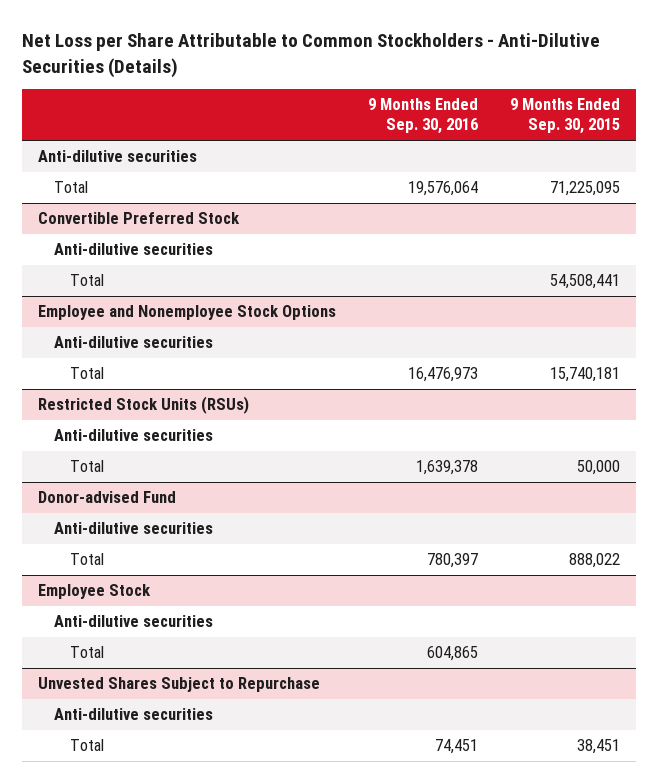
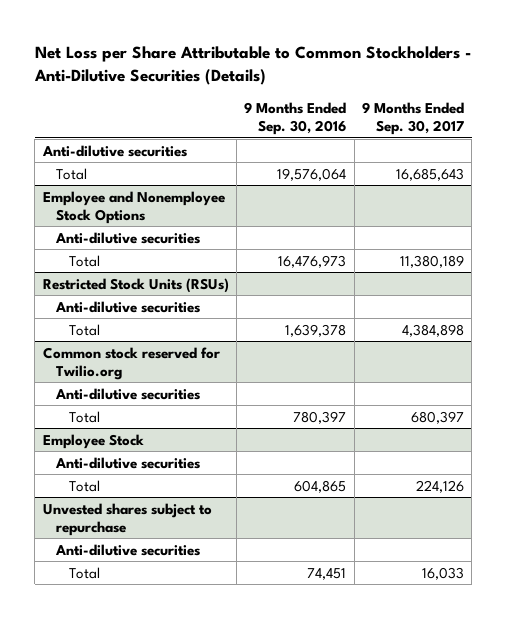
[509,98,620,135] 9 Months Ended Sep. 30, 2015 -> none
none -> [361,101,464,135] 9 Months Ended Sep. 30, 2017
[37,212,240,225] Convertible Preferred Stock -> none
[53,243,213,256] Anti-dilutive securities -> none
[70,274,105,287] Total -> none
[37,491,176,504] Donor-advised Fund -> [42,346,220,380] Common stock reserved for Twilio.org
[37,677,320,693] Unvested Shares Subject to Repurchase -> [42,502,212,536] Unvested shares subject to repurchase

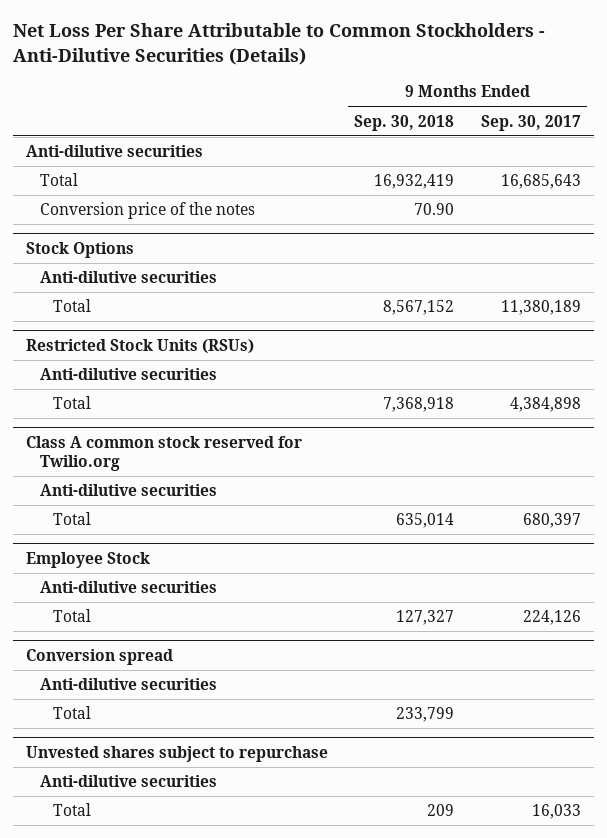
[33,46,471,86] Net Loss per Share Attributable to Common Stockholders - Anti-Dilutive Securities (Details) -> [12,23,545,65] Net Loss Per Share Attributable to Common Stockholders - Anti-Dilutive Securities (Details)
[244,101,347,135] 9 Months Ended Sep. 30, 2016 -> none
none -> [354,114,455,131] Sep. 30, 2018
[42,190,225,224] Employee and Nonemployee Stock Options -> none
none -> [39,202,255,220] Conversion price of the notes
none -> [26,241,135,258] Stock Options
[42,346,220,380] Common stock reserved for Twilio.org -> [26,435,303,471] Class A common stock reserved for Twilio.org
none -> [26,648,174,665] Conversion spread
none -> [39,678,217,691] Anti-dilutive securities
none -> [53,706,92,720] Total

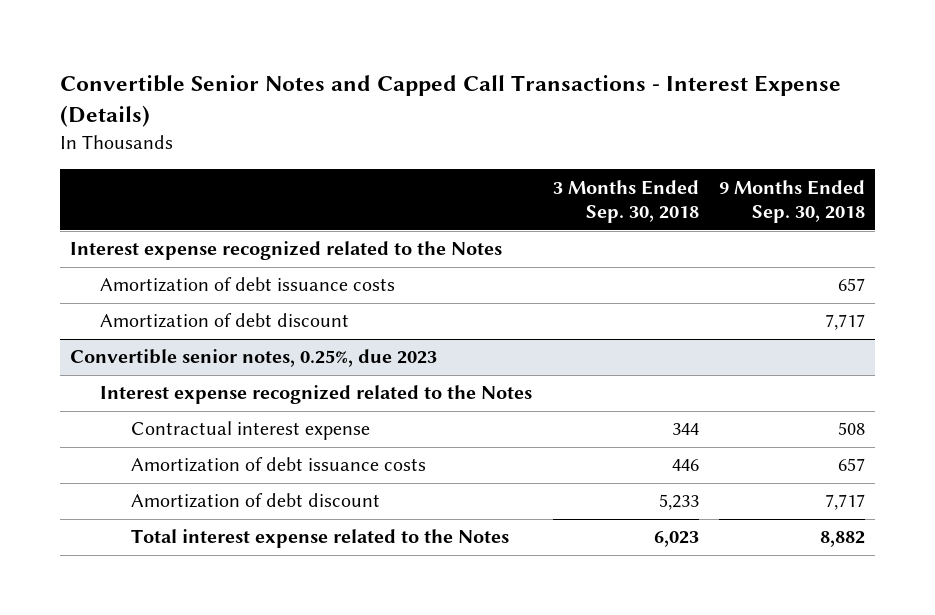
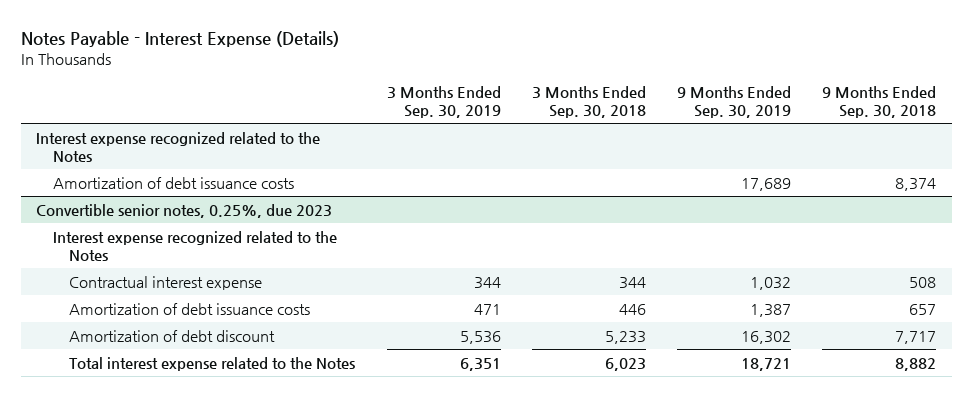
[59,74,841,128] Convertible Senior Notes and Capped Call Transactions - Interest Expense (Details) -> [20,30,339,47] Notes Payable - Interest Expense (Details)
none -> [386,86,501,119] 3 Months Ended Sep. 30, 2019
none -> [677,86,792,119] 9 Months Ended Sep. 30, 2019
[100,313,350,329] Amortization of debt discount -> none
[838,278,866,292] 657 -> [895,177,937,191] 8,374

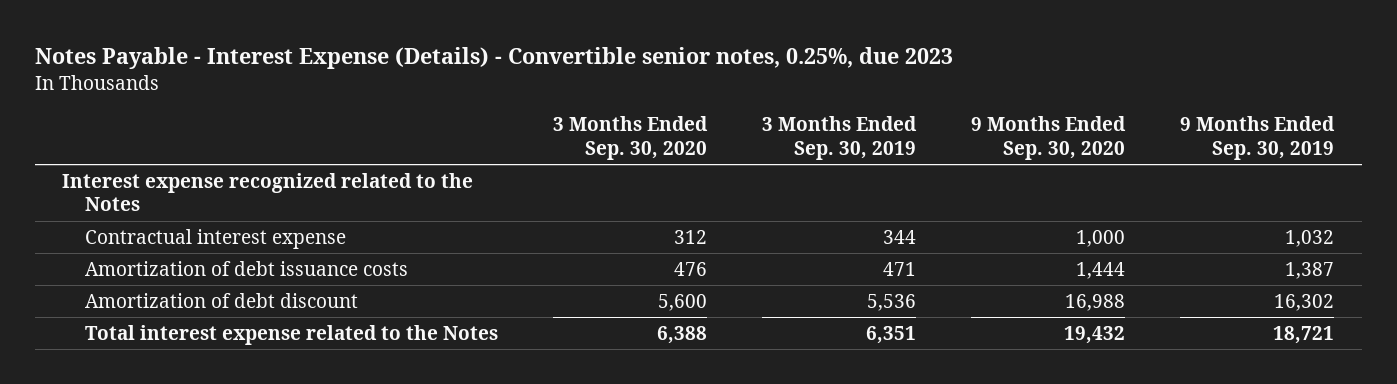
[20,30,339,47] Notes Payable - Interest Expense (Details) -> [34,47,953,70] Notes Payable - Interest Expense (Details) - Convertible senior notes, 0.25%, due 2023
[531,86,646,119] 3 Months Ended Sep. 30, 2018 -> none
[822,86,937,119] 9 Months Ended Sep. 30, 2018 -> none
none -> [552,116,708,160] 3 Months Ended Sep. 30, 2020
none -> [971,116,1127,160] 9 Months Ended Sep. 30, 2020
[52,176,294,189] Amortization of debt issuance costs -> none
[36,203,333,218] Convertible senior notes, 0.25%, due 2023 -> none
[52,230,337,261] Interest expense recognized related to the Notes -> none

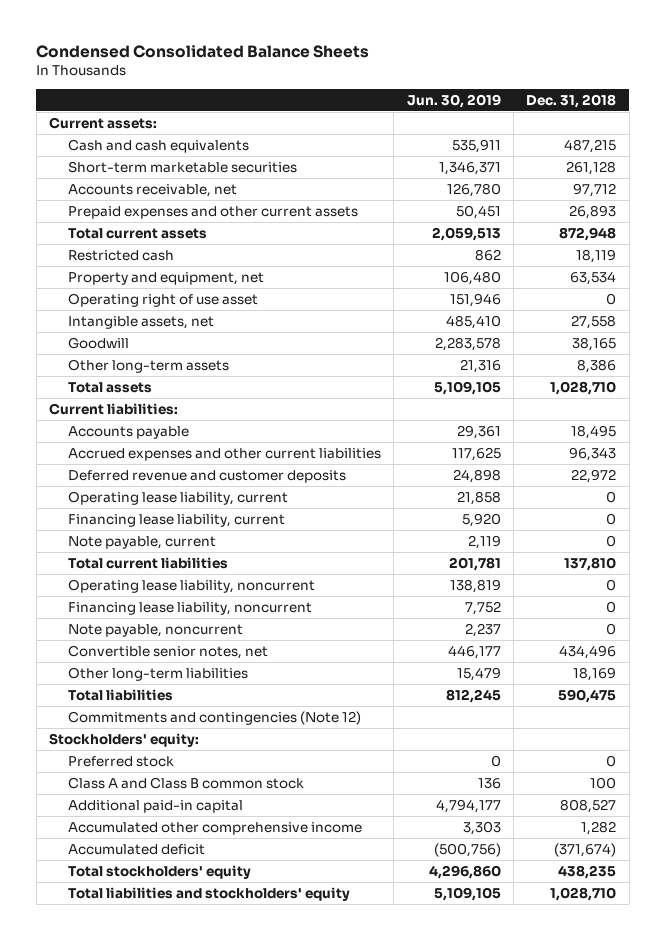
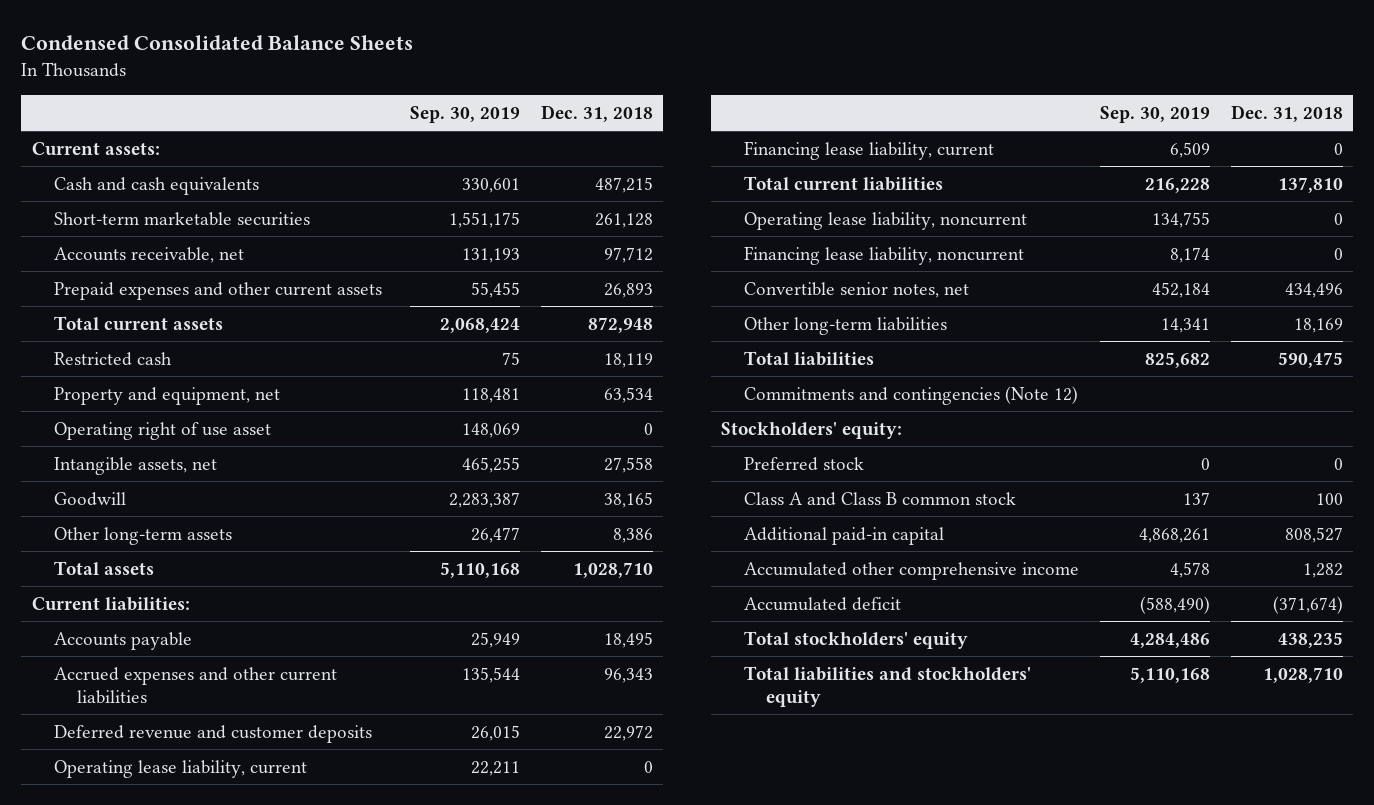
[406,93,501,108] Jun. 30, 2019 -> none
none -> [410,105,521,123] Sep. 30, 2019
[67,535,216,549] Note payable, current -> none
[67,623,243,637] Note payable, noncurrent -> none

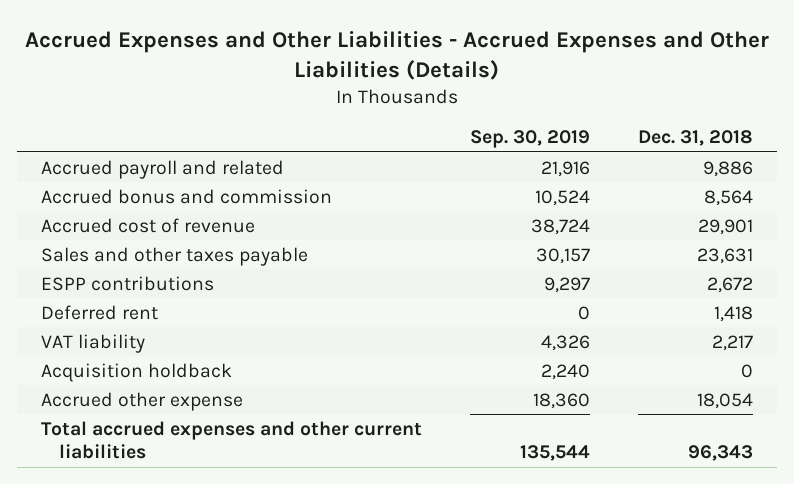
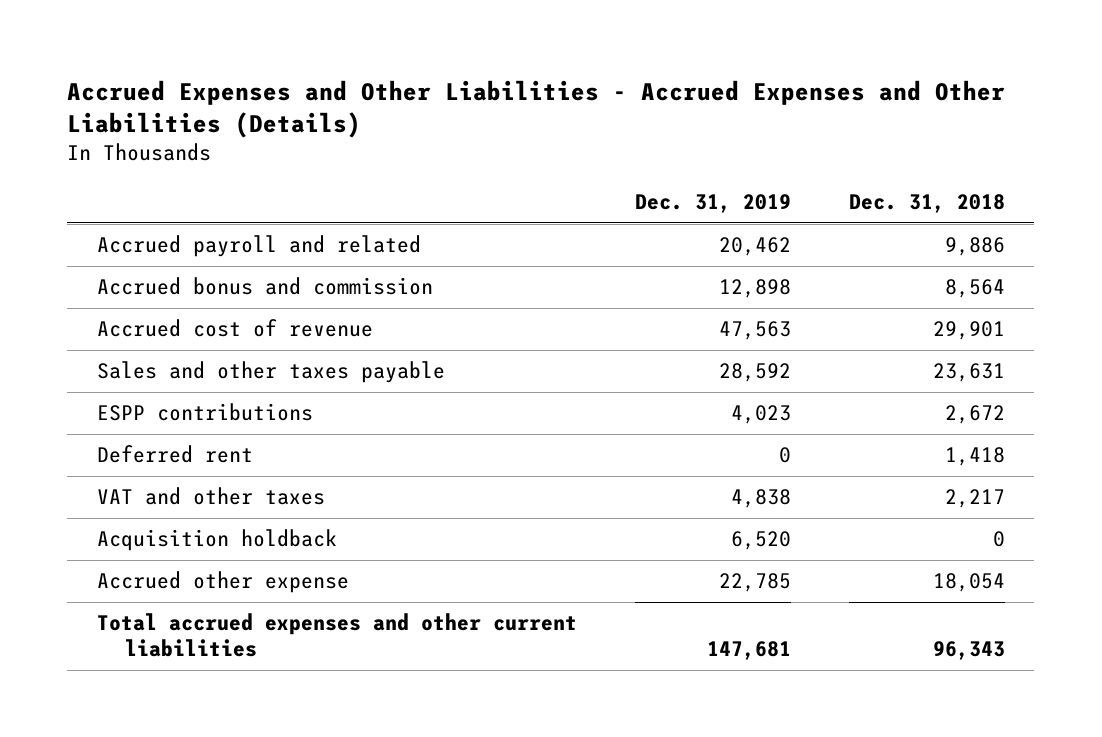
[470,130,591,149] Sep. 30, 2019 -> none
none -> [634,194,791,214] Dec. 31, 2019
[40,333,145,353] VAT liability -> [96,487,325,506] VAT and other taxes

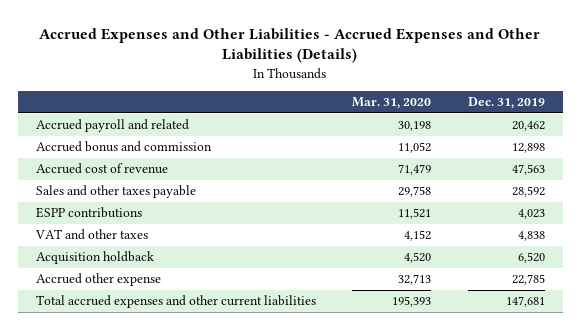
[849,194,1006,214] Dec. 31, 2018 -> none
none -> [352,97,432,110] Mar. 31, 2020
[96,445,253,464] Deferred rent -> none

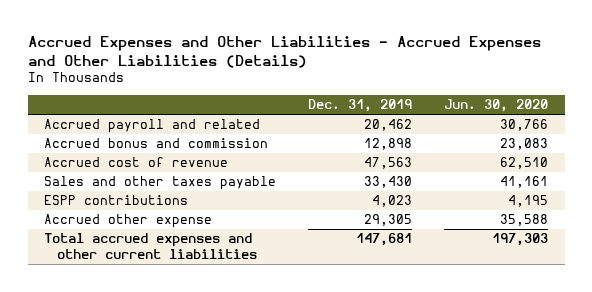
[352,97,432,110] Mar. 31, 2020 -> none
none -> [444,99,549,113] Jun. 30, 2020
[511,186,545,198] 28,592 -> [364,176,413,189] 33,430
[35,229,149,241] VAT and other taxes -> none
[36,251,155,265] Acquisition holdback -> none
[511,274,545,286] 22,785 -> [364,214,413,227] 29,305

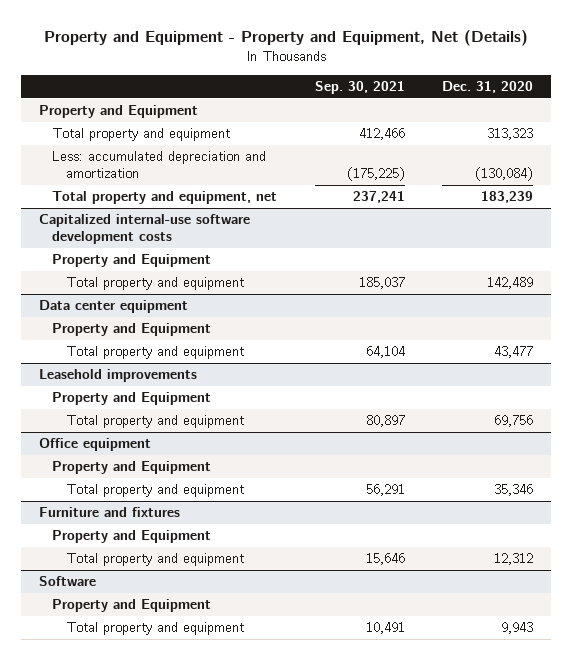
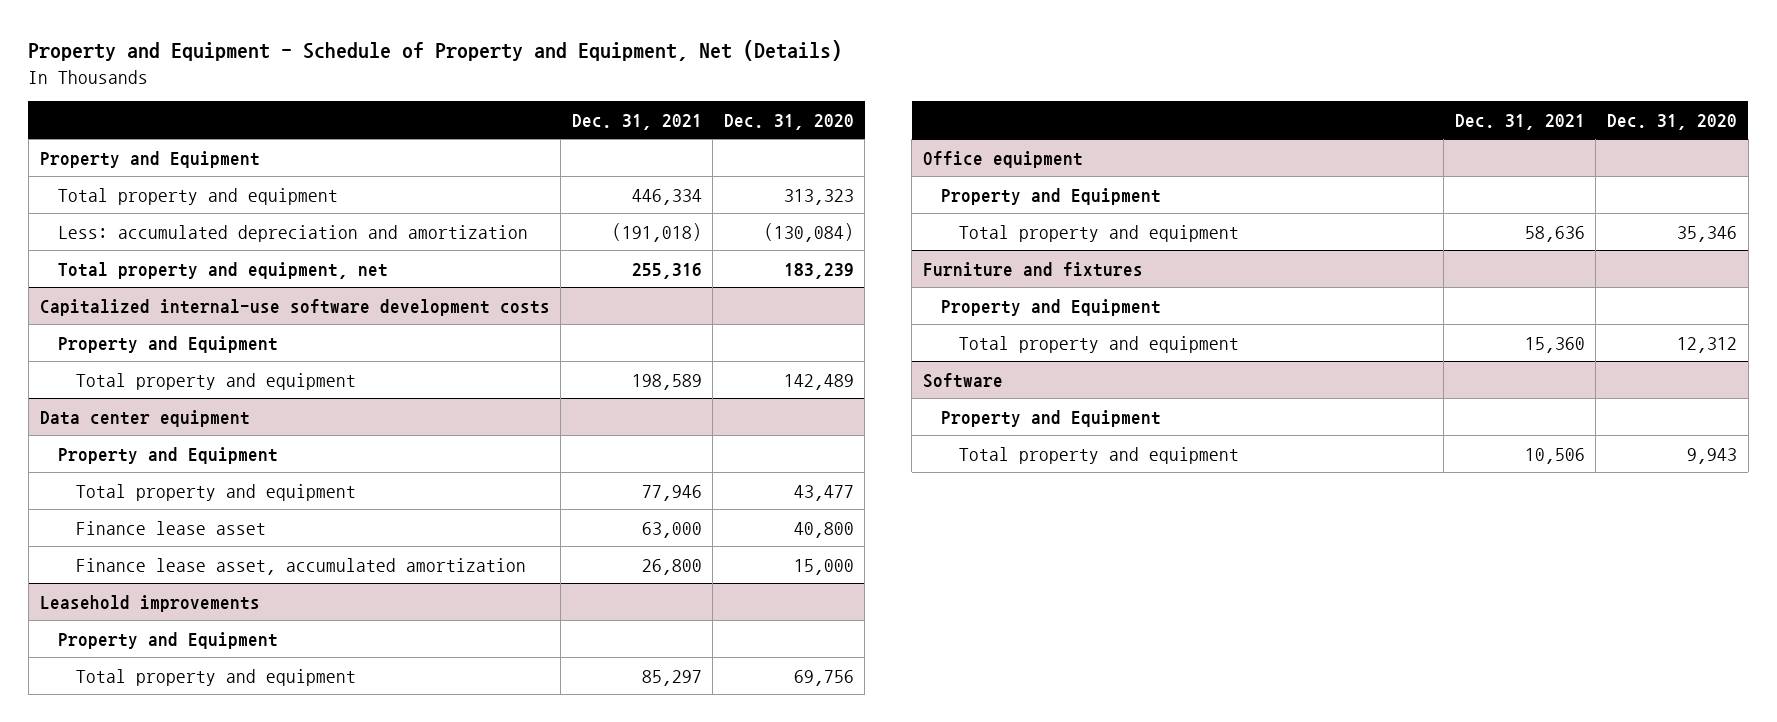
[43,30,528,47] Property and Equipment - Property and Equipment, Net (Details) -> [28,40,843,62] Property and Equipment - Schedule of Property and Equipment, Net (Details)
[314,80,405,94] Sep. 30, 2021 -> none
none -> [571,113,702,130] Dec. 31, 2021
none -> [75,520,266,535] Finance lease asset
none -> [75,557,526,575] Finance lease asset, accumulated amortization

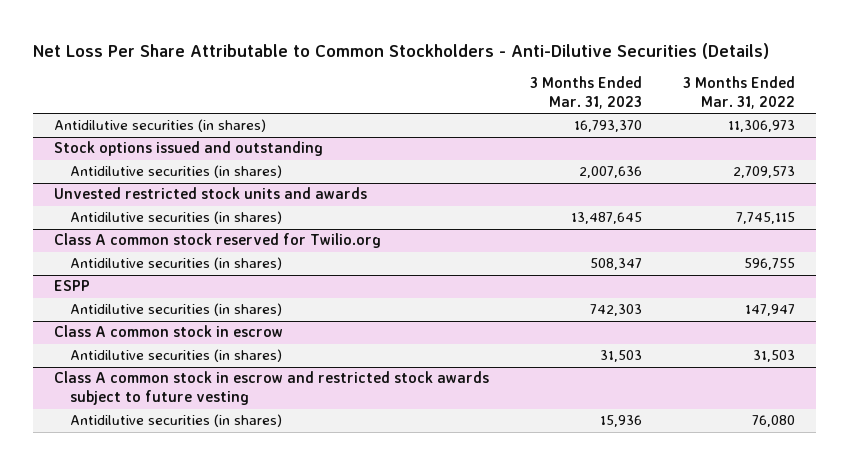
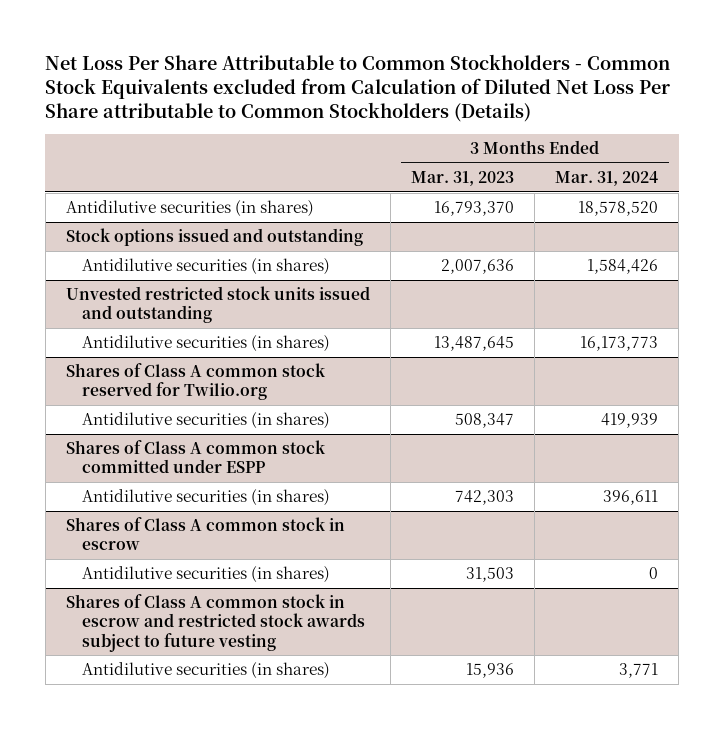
[33,42,770,59] Net Loss Per Share Attributable to Common Stockholders - Anti-Dilutive Securities (Details) -> [45,53,671,123] Net Loss Per Share Attributable to Common Stockholders - Common Stock Equivalents excluded from Calculation of Diluted Net Loss Per Share attributable to Common Stockholders (Details)
[683,76,796,110] 3 Months Ended Mar. 31, 2022 -> none
none -> [555,171,659,187] Mar. 31, 2024
[53,187,367,200] Unvested restricted stock units and awards -> [65,286,370,324] Unvested restricted stock units issued and outstanding
[53,233,381,249] Class A common stock reserved for Twilio.org -> [65,363,326,401] Shares of Class A common stock reserved for Twilio.org
[53,280,90,292] ESPP -> [65,440,326,474] Shares of Class A common stock committed under ESPP
[53,325,283,338] Class A common stock in escrow -> [65,517,345,551] Shares of Class A common stock in escrow
[53,371,489,406] Class A common stock in escrow and restricted stock awards subject to future vesting -> [65,594,366,652] Shares of Class A common stock in escrow and restricted stock awards subject to future vesting

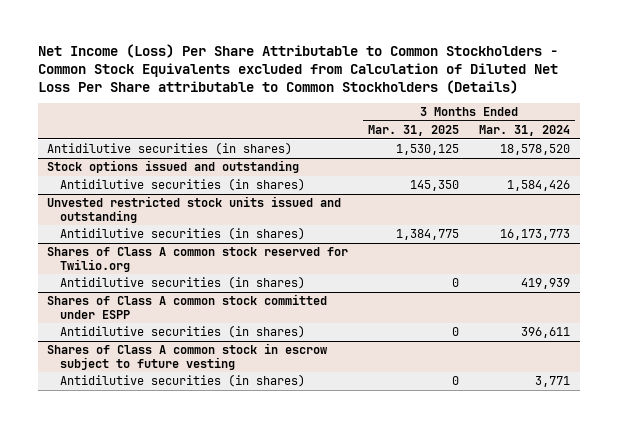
[45,53,671,123] Net Loss Per Share Attributable to Common Stockholders - Common Stock Equivalents excluded from Calculation of Diluted Net Loss Per Share attributable to Common Stockholders (Details) -> [37,43,558,94] Net Income (Loss) Per Share Attributable to Common Stockholders - Common Stock Equivalents excluded from Calculation of Diluted Net Loss Per Share attributable to Common Stockholders (Details)
[411,171,515,187] Mar. 31, 2023 -> none
none -> [368,124,460,136] Mar. 31, 2025
[65,517,345,551] Shares of Class A common stock in escrow -> none
[82,566,331,584] Antidilutive securities (in shares) -> none
[65,594,366,652] Shares of Class A common stock in escrow and restricted stock awards subject to future vesting -> [47,343,329,370] Shares of Class A common stock in escrow subject to future vesting

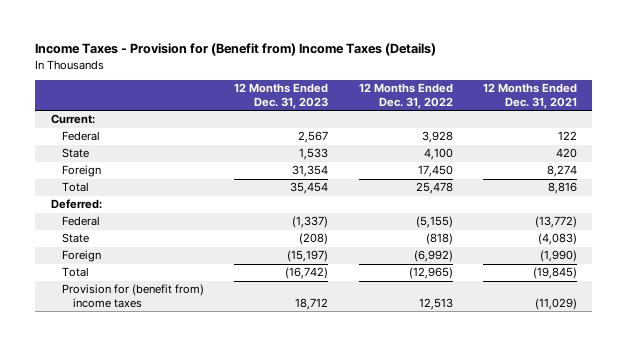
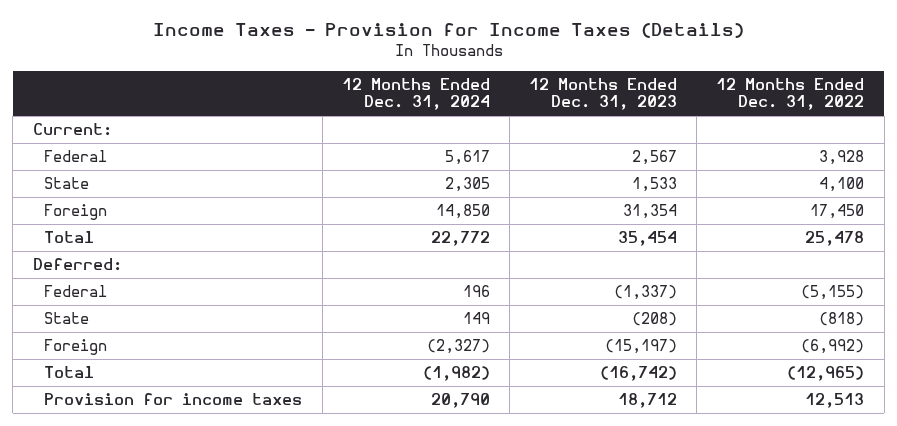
[35,43,437,57] Income Taxes - Provision for (Benefit from) Income Taxes (Details) -> [152,23,744,39] Income Taxes - Provision for Income Taxes (Details)
[482,83,577,109] 12 Months Ended Dec. 31, 2021 -> none
none -> [341,78,490,111] 12 Months Ended Dec. 31, 2024
[61,284,204,308] Provision for (benefit from) income taxes -> [44,393,303,406] Provision for income taxes

